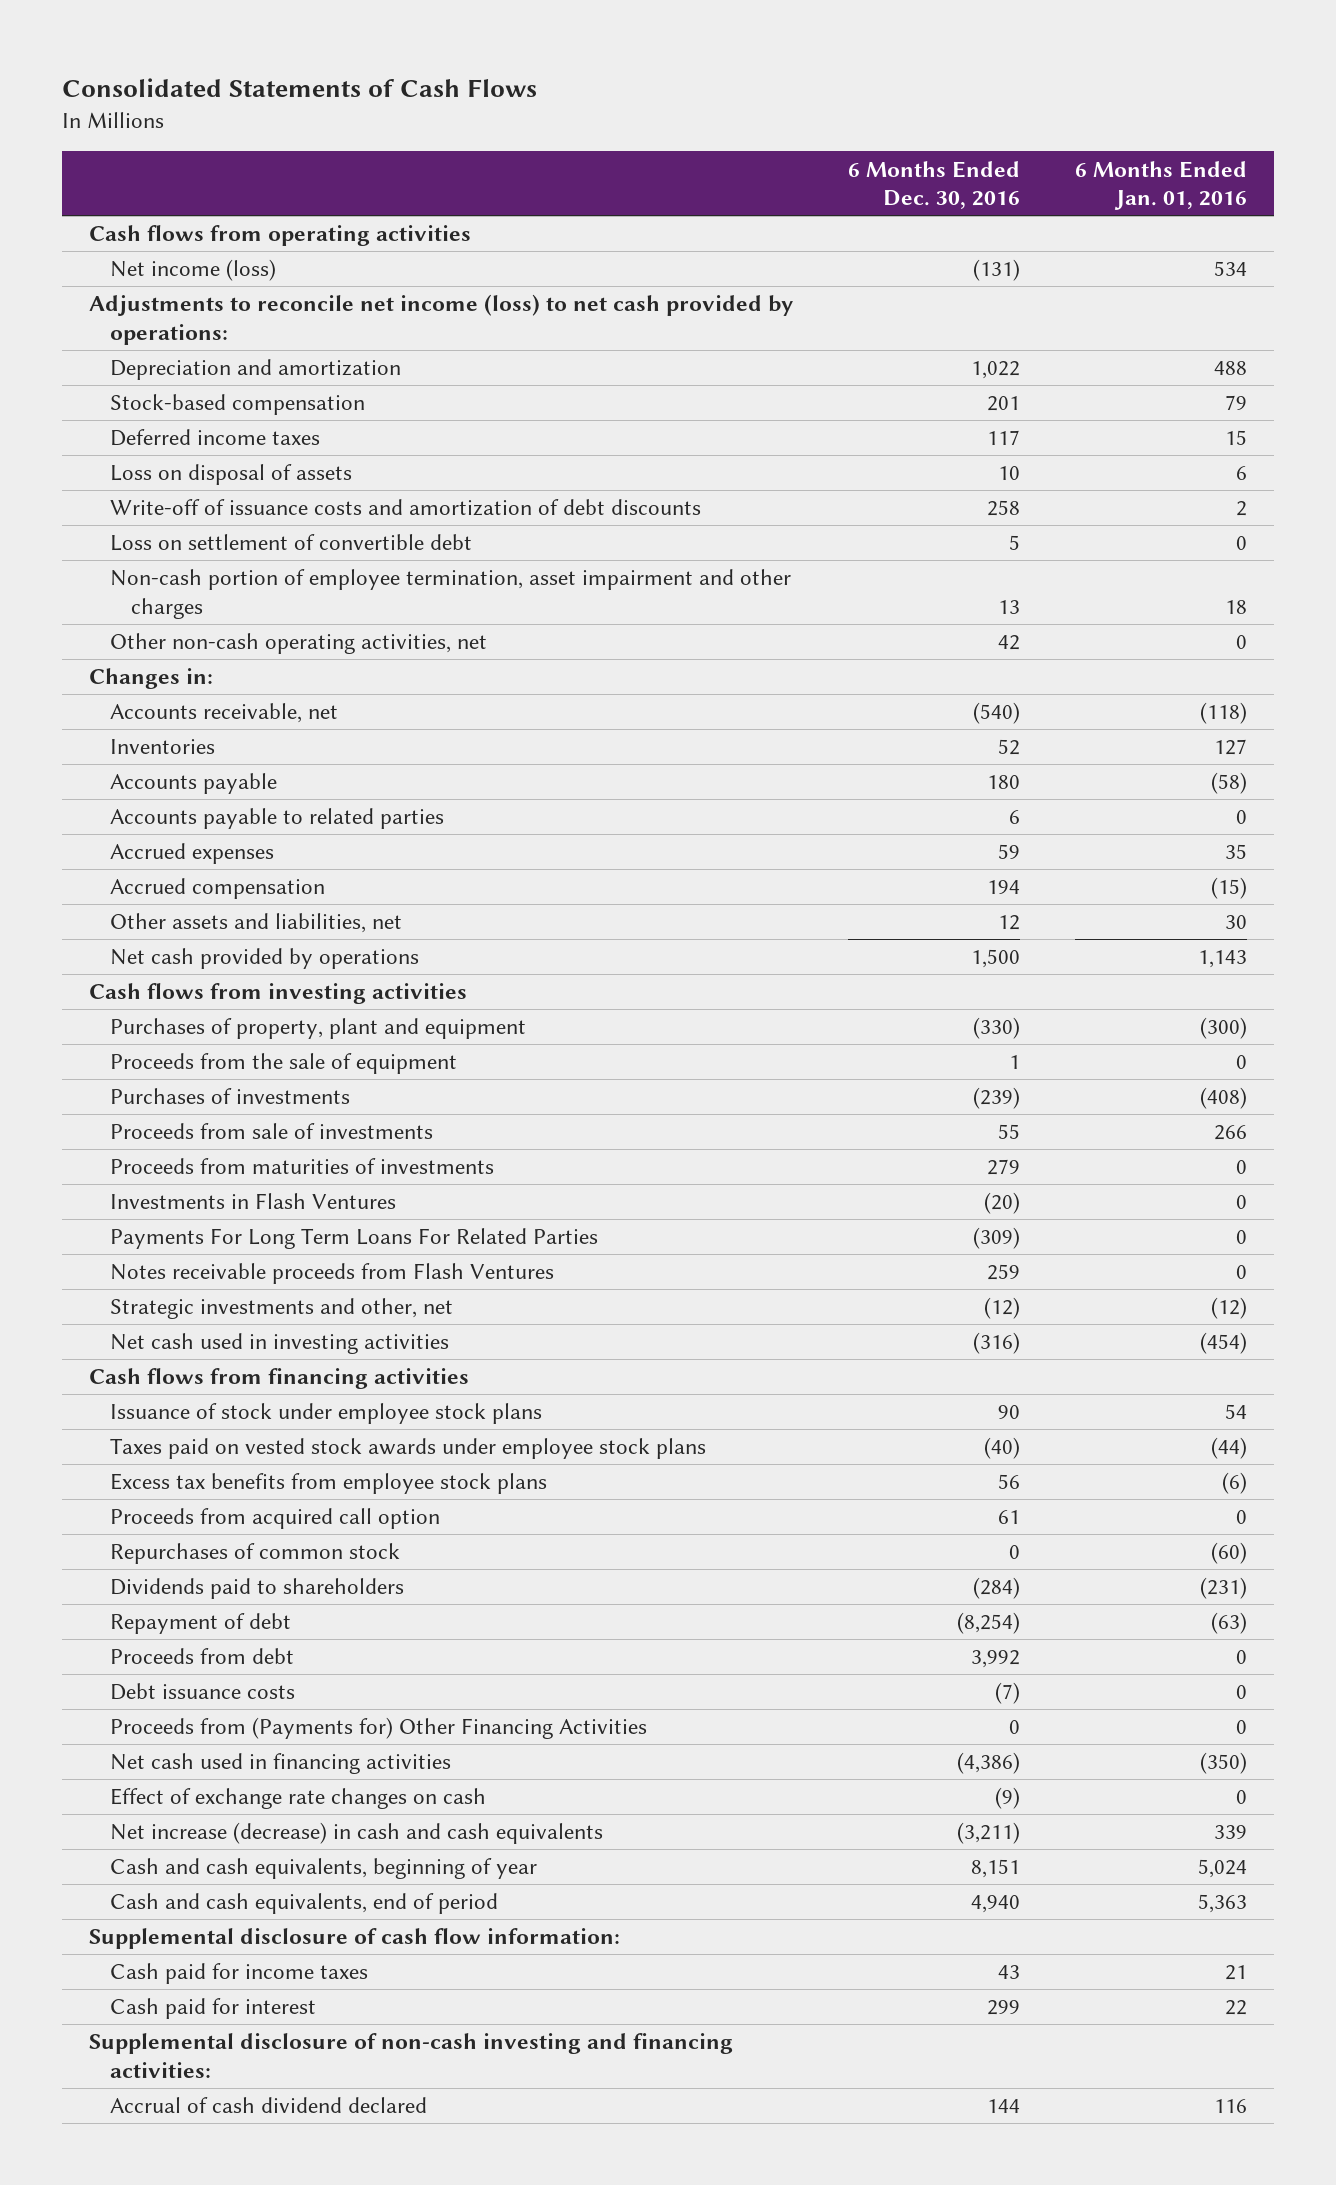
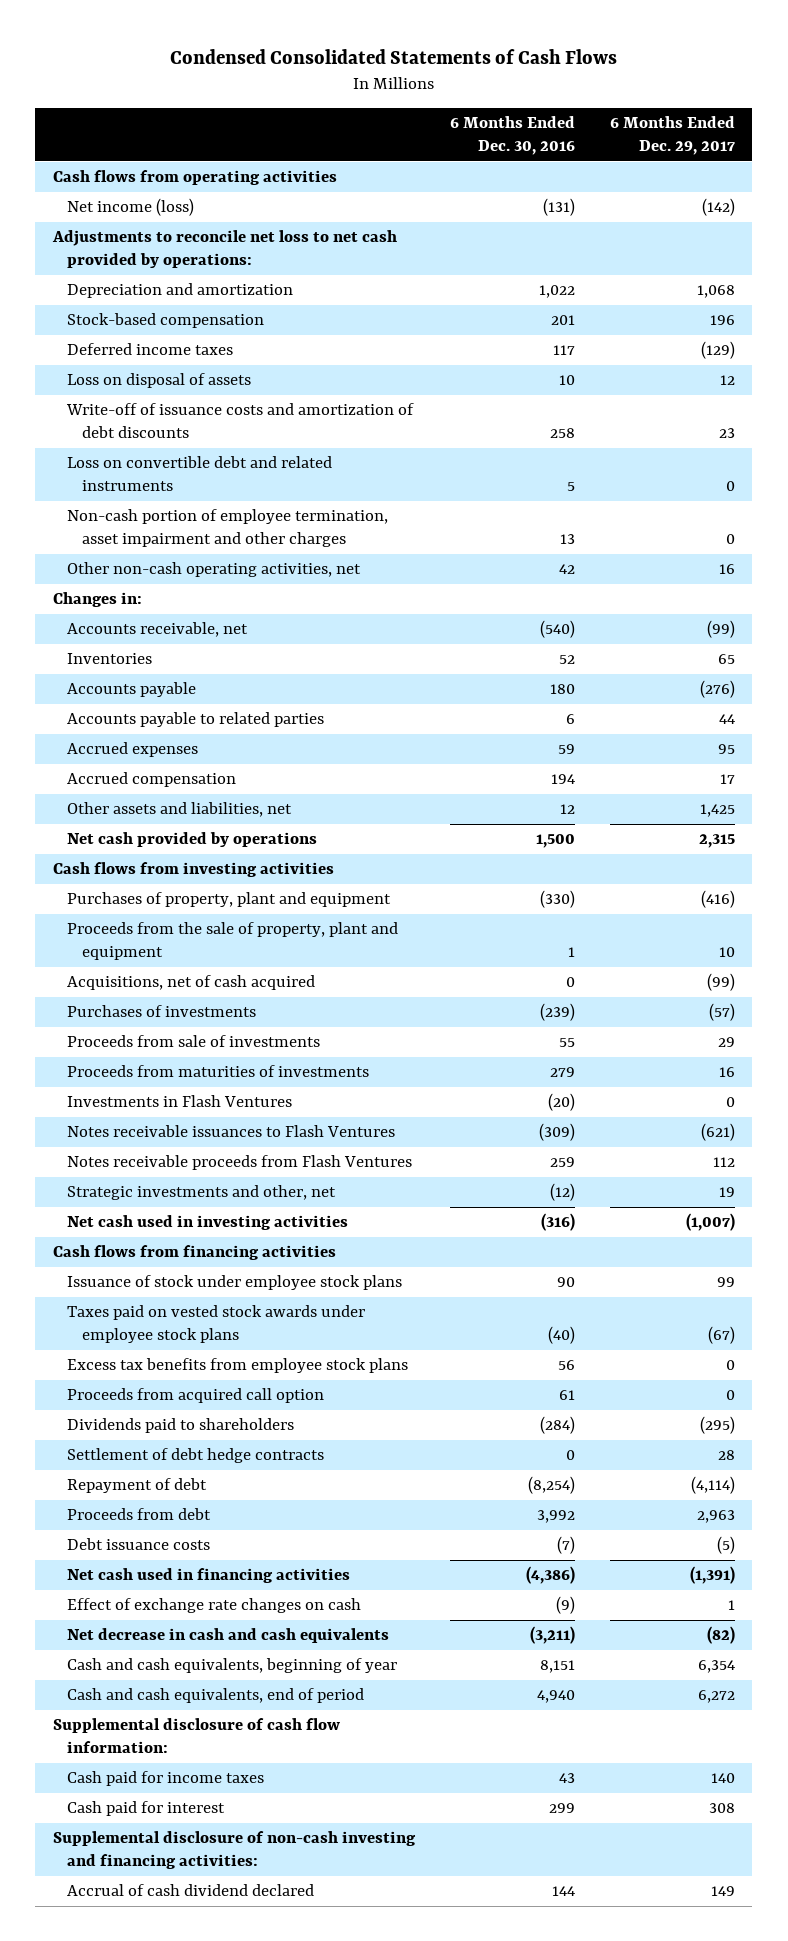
[61,78,537,98] Consolidated Statements of Cash Flows -> [169,49,617,65] Condensed Consolidated Statements of Cash Flows
[1074,160,1247,211] 6 Months Ended Jan. 01, 2016 -> none
none -> [609,116,735,155] 6 Months Ended Dec. 29, 2017
[89,294,794,345] Adjustments to reconcile net income (loss) to net cash provided by operations: -> [51,230,397,269] Adjustments to reconcile net loss to net cash provided by operations:
[110,534,473,552] Loss on settlement of convertible debt -> [67,456,333,492] Loss on convertible debt and related instruments
[110,1053,458,1075] Proceeds from the sale of equipment -> [67,922,399,961] Proceeds from the sale of property, plant and equipment
none -> [67,975,316,991] Acquisitions, net of cash acquired
[110,1228,599,1250] Payments For Long Term Loans For Related Parties -> [67,1125,396,1138] Notes receivable issuances to Flash Ventures
[110,1543,401,1565] Repurchases of common stock -> none
none -> [67,1448,325,1464] Settlement of debt hedge contracts
[110,1717,648,1740] Proceeds from (Payments for) Other Financing Activities -> none
[110,1822,604,1845] Net increase (decrease) in cash and cash equivalents -> [67,1628,390,1644] Net decrease in cash and cash equivalents

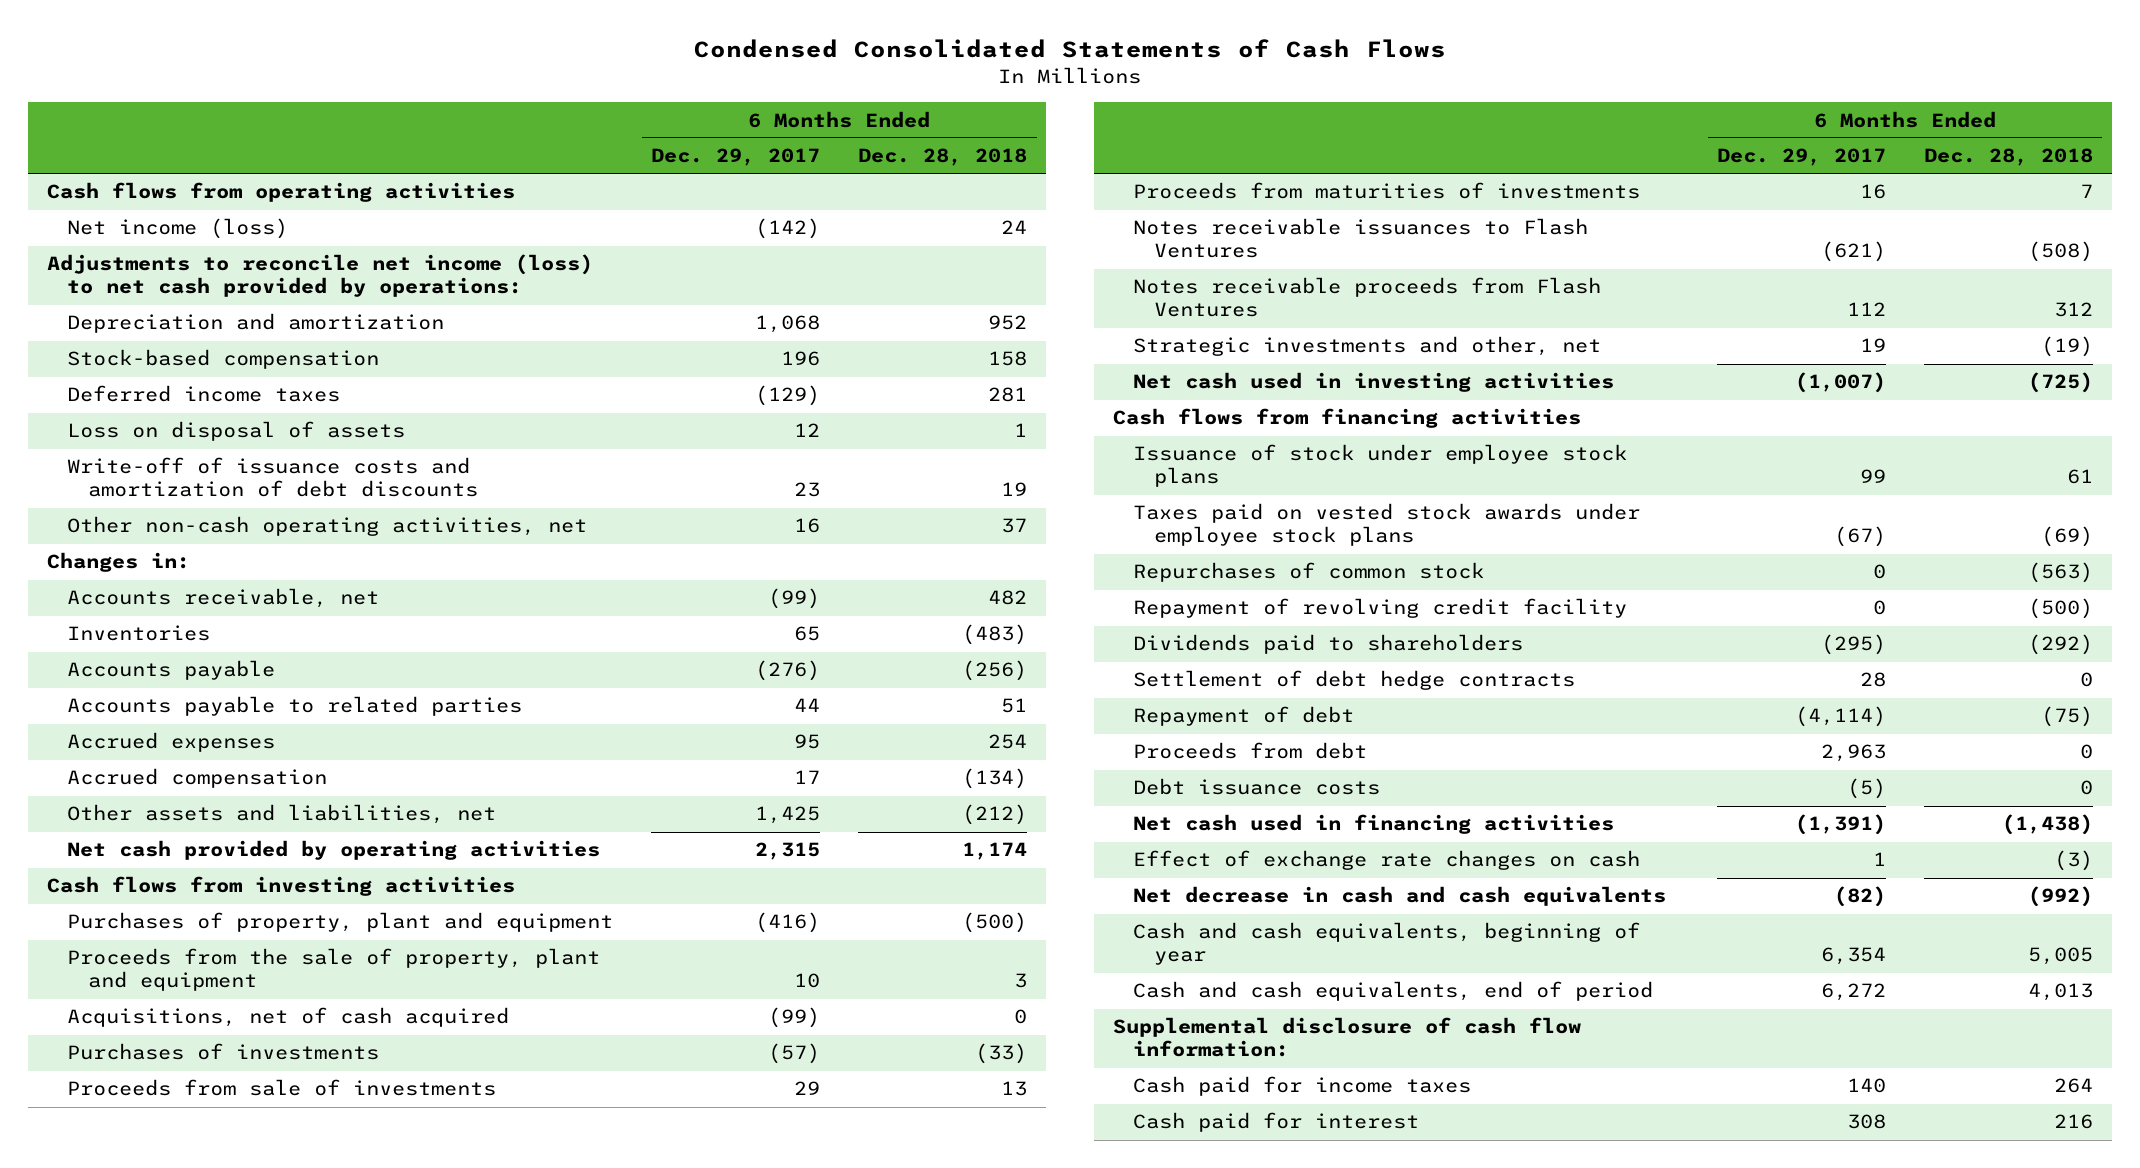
[449,116,575,155] 6 Months Ended Dec. 30, 2016 -> none
none -> [858,148,1028,167] Dec. 28, 2018
[51,230,397,269] Adjustments to reconcile net loss to net cash provided by operations: -> [46,254,593,298] Adjustments to reconcile net income (loss) to net cash provided by operations:
[67,456,333,492] Loss on convertible debt and related instruments -> none
[67,509,389,548] Non-cash portion of employee termination, asset impairment and other charges -> none
[67,832,318,848] Net cash provided by operations -> [67,840,601,861] Net cash provided by operating activities
[67,1095,293,1108] Investments in Flash Ventures -> none
[67,1358,409,1374] Excess tax benefits from employee stock plans -> none
[67,1388,325,1404] Proceeds from acquired call option -> none
none -> [1133,562,1485,583] Repurchases of common stock
none -> [1133,598,1628,619] Repayment of revolving credit facility
[52,1831,416,1870] Supplemental disclosure of non-cash investing and financing activities: -> none
[67,1884,315,1897] Accrual of cash dividend declared -> none

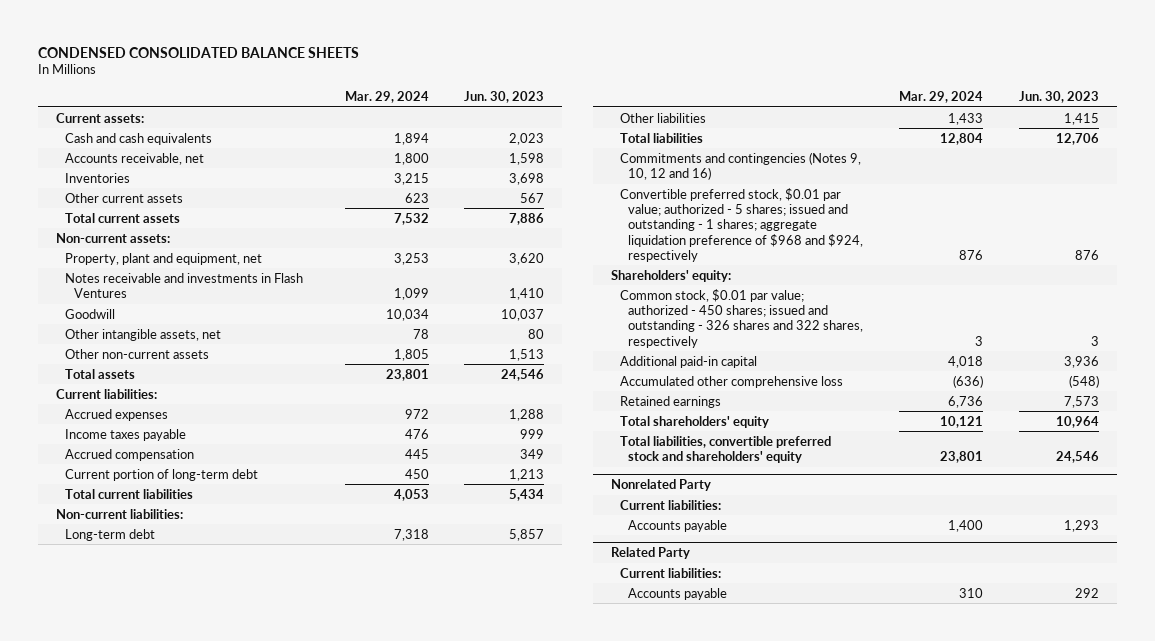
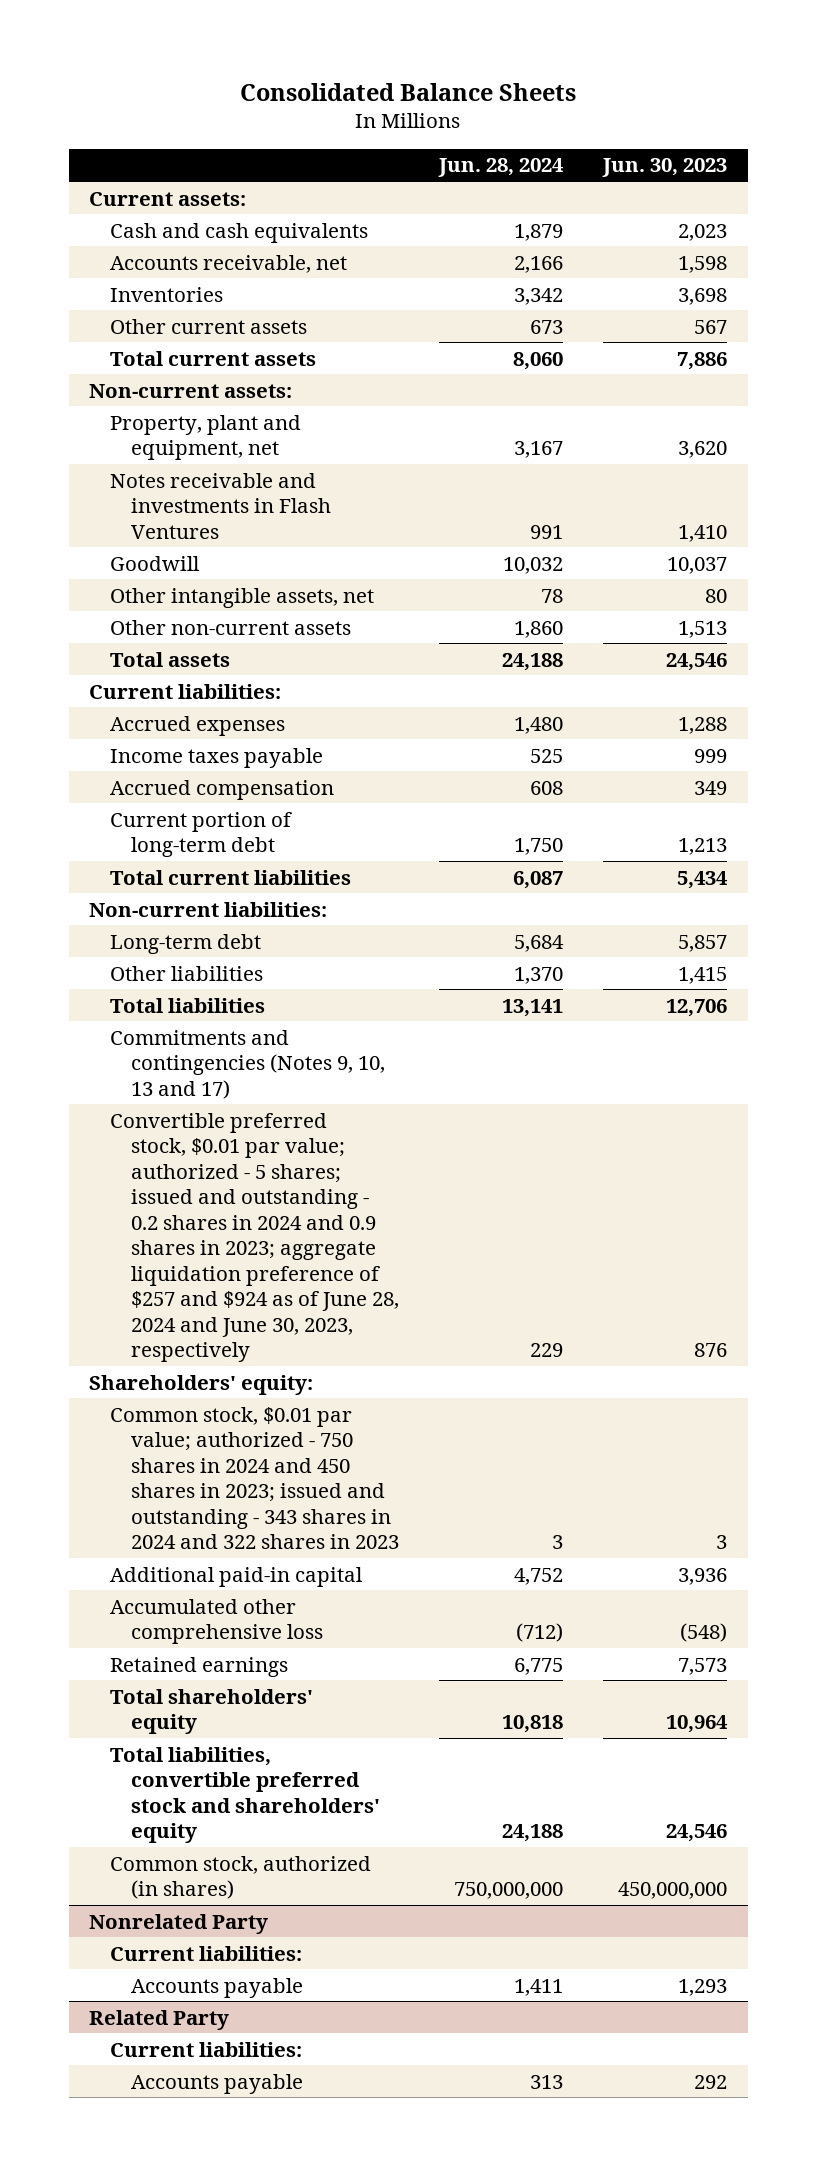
[38,46,360,58] CONDENSED CONSOLIDATED BALANCE SHEETS -> [240,82,577,101] Consolidated Balance Sheets
[344,91,429,104] Mar. 29, 2024 -> none
none -> [437,158,564,178] Jun. 28, 2024
[619,151,861,180] Commitments and contingencies (Notes 9, 10, 12 and 16) -> [109,1029,385,1099] Commitments and contingencies (Notes 9, 10, 13 and 17)
[619,187,864,262] Convertible preferred stock, $0.01 par value; authorized - 5 shares; issued and outstanding - 1 shares; aggregate liquidation preference of $968 and $924, respectively -> [109,1112,399,1363] Convertible preferred stock, $0.01 par value; authorized - 5 shares; issued and outstanding - 0.2 shares in 2024 and 0.9 shares in 2023; aggregate liquidation preference of $257 and $924 as of June 28, 2024 and June 30, 2023, respectively
[619,288,864,348] Common stock, $0.01 par value; authorized - 450 shares; issued and outstanding - 326 shares and 322 shares, respectively -> [109,1406,399,1550] Common stock, $0.01 par value; authorized - 750 shares in 2024 and 450 shares in 2023; issued and outstanding - 343 shares in 2024 and 322 shares in 2023
none -> [109,1855,371,1900] Common stock, authorized (in shares)

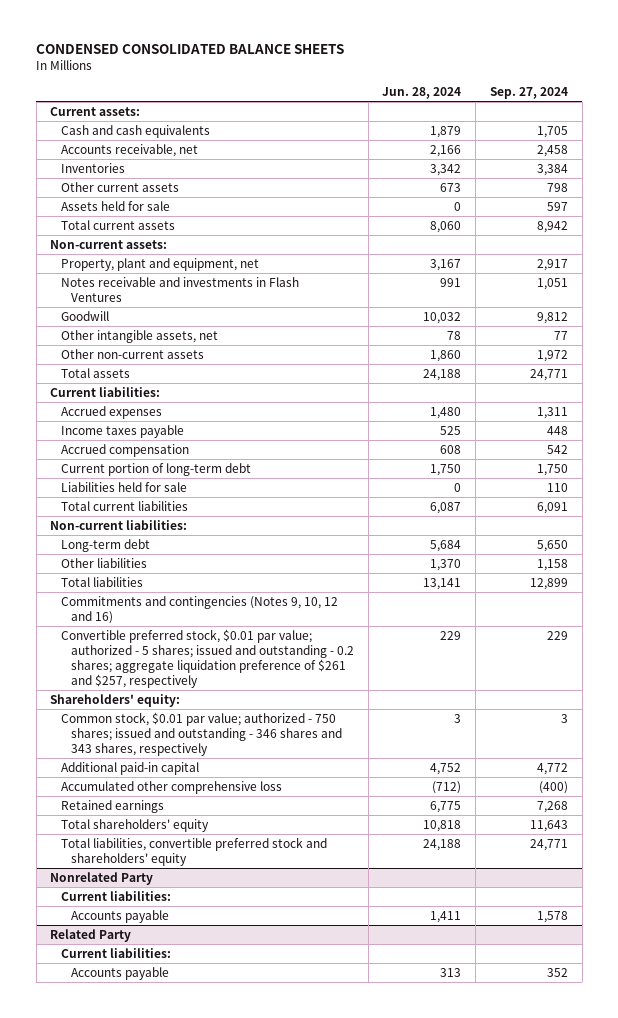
[240,82,577,101] Consolidated Balance Sheets -> [36,44,345,55] CONDENSED CONSOLIDATED BALANCE SHEETS
[602,158,728,178] Jun. 30, 2023 -> none
none -> [489,86,568,99] Sep. 27, 2024
none -> [60,200,170,211] Assets held for sale
none -> [60,481,187,492] Liabilities held for sale
[109,1029,385,1099] Commitments and contingencies (Notes 9, 10, 13 and 17) -> [60,595,338,624] Commitments and contingencies (Notes 9, 10, 12 and 16)
[109,1112,399,1363] Convertible preferred stock, $0.01 par value; authorized - 5 shares; issued and outstanding - 0.2 shares in 2024 and 0.9 shares in 2023; aggregate liquidation preference of $257 and $924 as of June 28, 2024 and June 30, 2023, respectively -> [60,628,354,688] Convertible preferred stock, $0.01 par value; authorized - 5 shares; issued and outstanding - 0.2 shares; aggregate liquidation preference of $261 and $257, respectively
[109,1406,399,1550] Common stock, $0.01 par value; authorized - 750 shares in 2024 and 450 shares in 2023; issued and outstanding - 343 shares in 2024 and 322 shares in 2023 -> [60,711,342,756] Common stock, $0.01 par value; authorized - 750 shares; issued and outstanding - 346 shares and 343 shares, respectively
[109,1855,371,1900] Common stock, authorized (in shares) -> none

